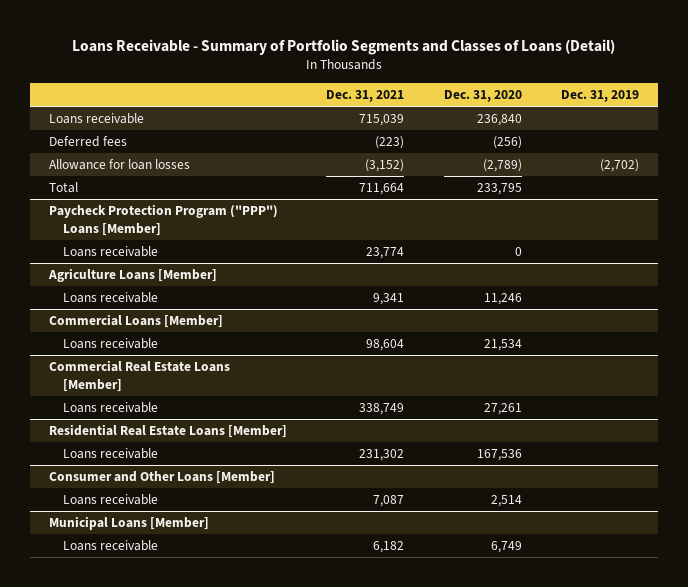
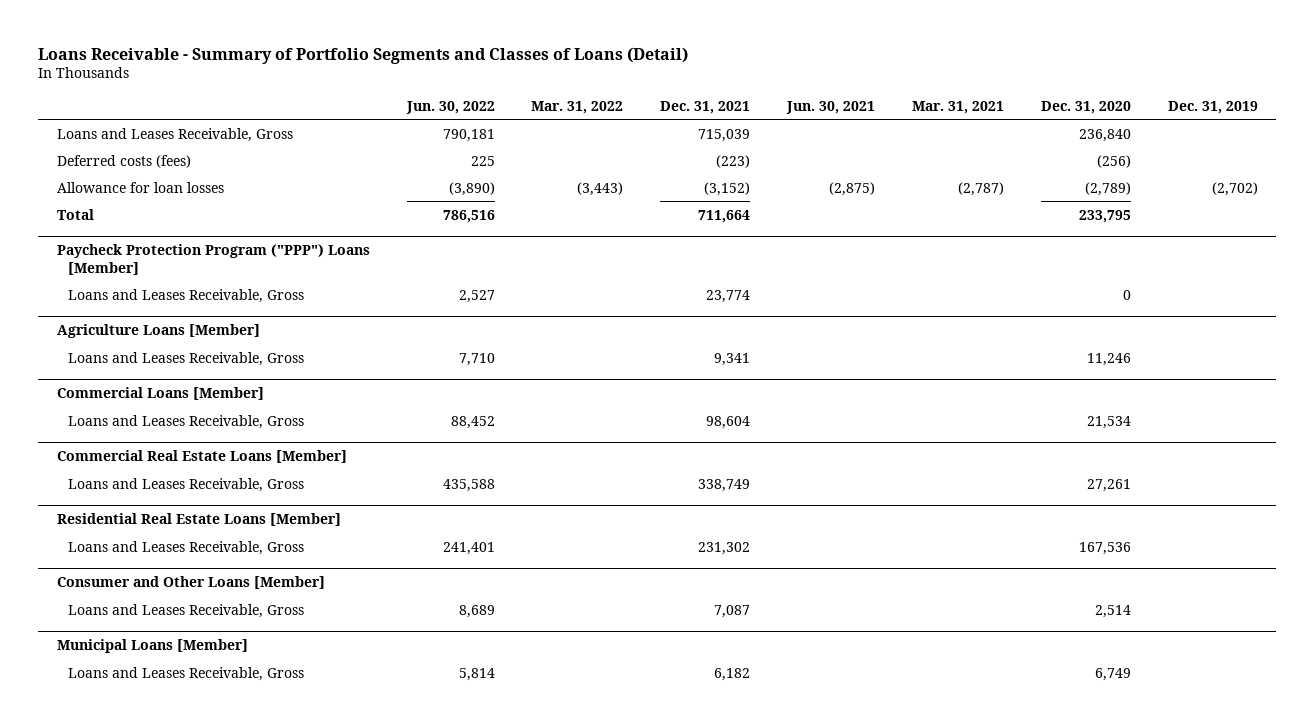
none -> [405,100,495,114] Jun. 30, 2022
none -> [531,100,624,114] Mar. 31, 2022
none -> [786,100,876,114] Jun. 30, 2021
none -> [912,100,1005,114] Mar. 31, 2021
[49,113,145,125] Loans receivable -> [56,127,293,142] Loans and Leases Receivable, Gross
[49,136,128,148] Deferred fees -> [56,154,191,168] Deferred costs (fees)
[63,246,159,258] Loans receivable -> [67,288,304,303] Loans and Leases Receivable, Gross
[63,292,159,304] Loans receivable -> [67,351,304,366] Loans and Leases Receivable, Gross
[63,338,159,350] Loans receivable -> [67,414,304,429] Loans and Leases Receivable, Gross
[63,402,159,414] Loans receivable -> [67,477,304,492] Loans and Leases Receivable, Gross
[63,448,159,460] Loans receivable -> [67,540,304,555] Loans and Leases Receivable, Gross
[63,494,159,506] Loans receivable -> [67,603,304,618] Loans and Leases Receivable, Gross
[63,540,159,552] Loans receivable -> [67,666,304,681] Loans and Leases Receivable, Gross

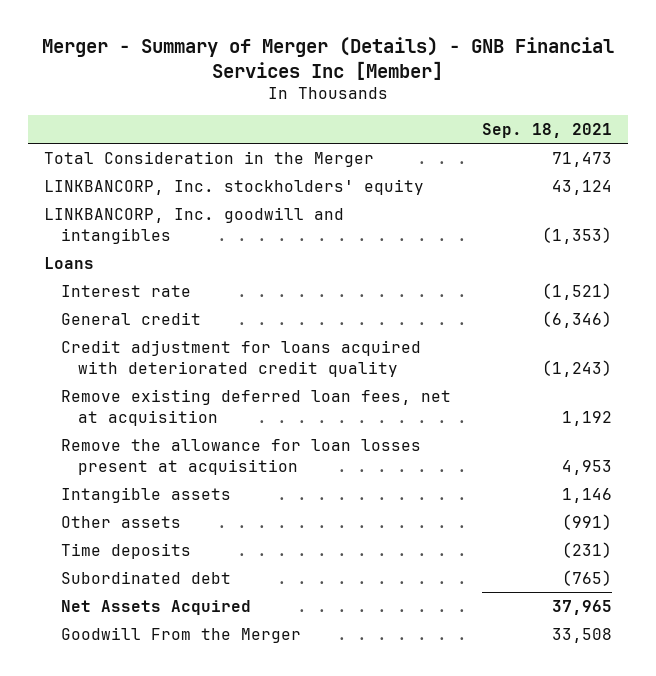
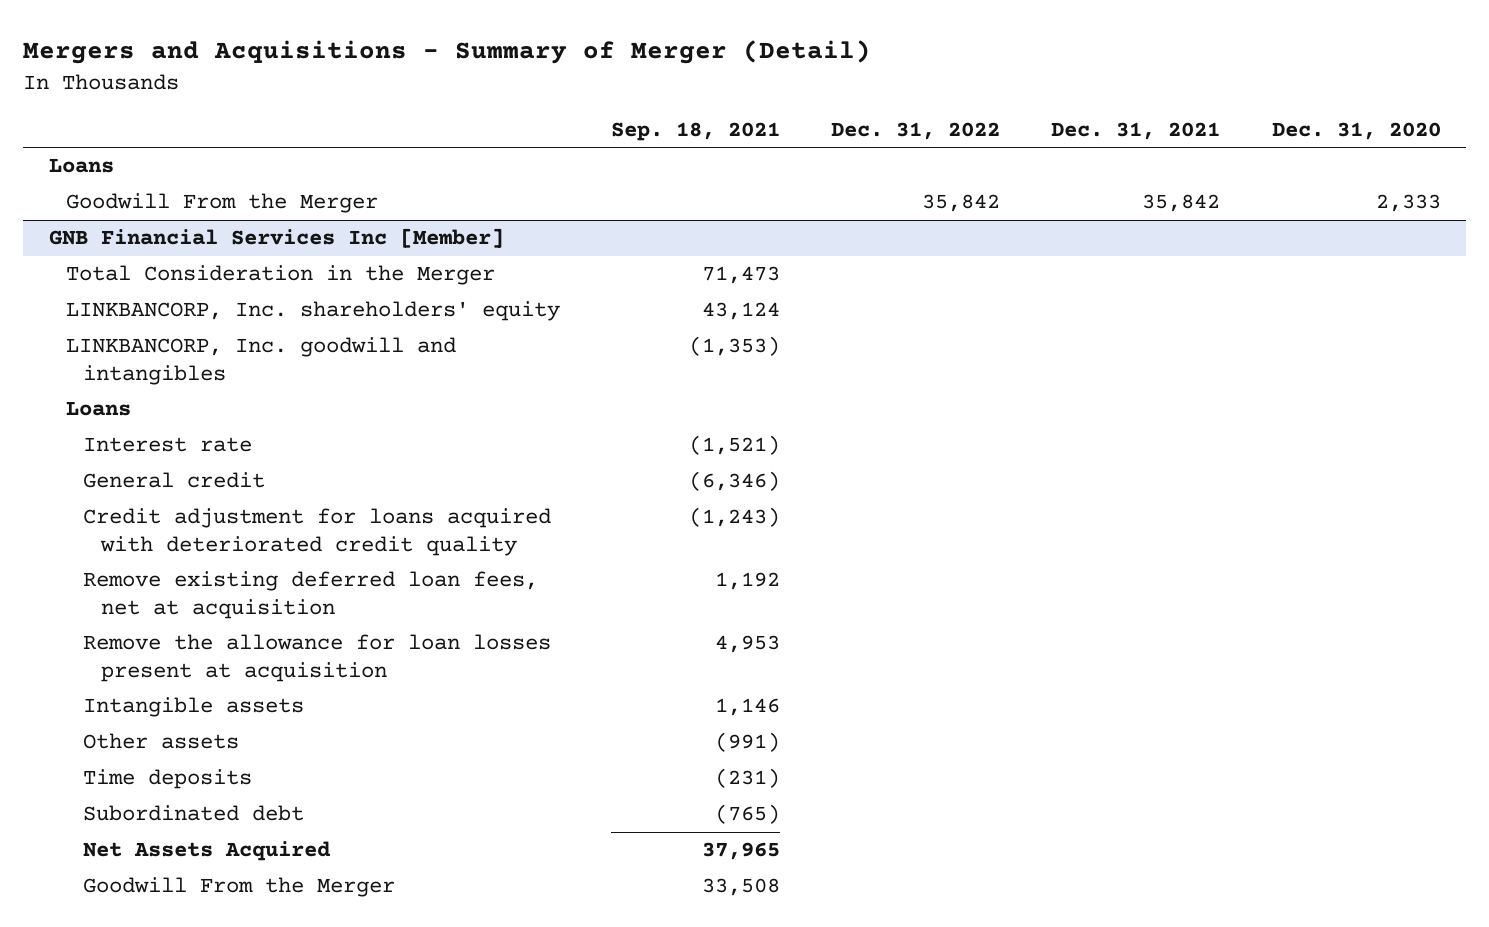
[42,36,615,80] Merger - Summary of Merger (Details) - GNB Financial Services Inc [Member] -> [23,40,872,65] Mergers and Acquisitions - Summary of Merger (Detail)
none -> [831,122,1001,141] Dec. 31, 2022
none -> [1051,122,1221,141] Dec. 31, 2021
none -> [1271,122,1441,141] Dec. 31, 2020
none -> [48,158,114,174] Loans
none -> [66,193,379,214] Goodwill From the Merger
none -> [48,228,504,249] GNB Financial Services Inc [Member]
[43,178,424,195] LINKBANCORP, Inc. stockholders' equity -> [66,301,561,322] LINKBANCORP, Inc. shareholders' equity

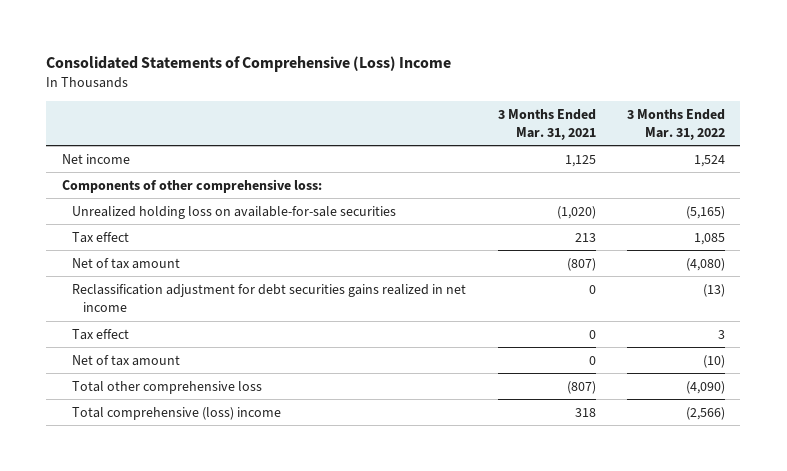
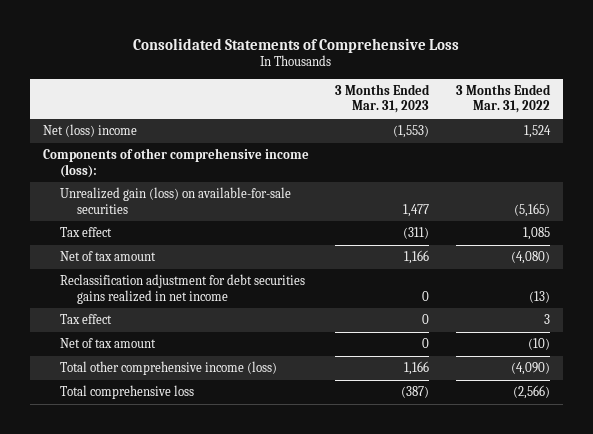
[46,55,452,72] Consolidated Statements of Comprehensive (Loss) Income -> [133,37,460,53] Consolidated Statements of Comprehensive Loss
[497,108,596,140] 3 Months Ended Mar. 31, 2021 -> none
none -> [335,83,431,114] 3 Months Ended Mar. 31, 2023
[61,153,130,164] Net income -> [43,124,138,138] Net (loss) income
[61,178,322,193] Components of other comprehensive loss: -> [43,148,310,178] Components of other comprehensive income (loss):
[72,205,397,219] Unrealized holding loss on available-for-sale securities -> [60,187,292,214] Unrealized gain (loss) on available-for-sale securities
[72,380,263,394] Total other comprehensive loss -> [60,361,278,376] Total other comprehensive income (loss)
[72,406,282,420] Total comprehensive (loss) income -> [60,385,195,400] Total comprehensive loss

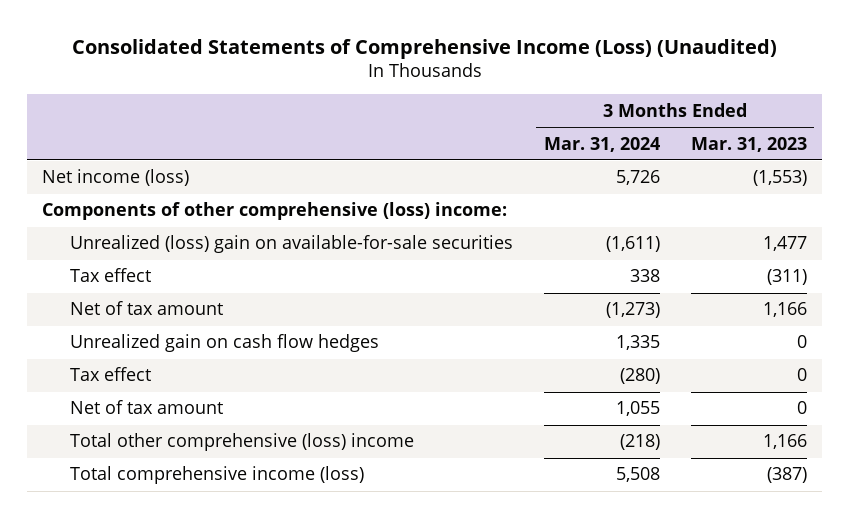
[133,37,460,53] Consolidated Statements of Comprehensive Loss -> [71,38,777,59] Consolidated Statements of Comprehensive Income (Loss) (Unaudited)
[455,83,551,114] 3 Months Ended Mar. 31, 2022 -> none
none -> [543,136,660,152] Mar. 31, 2024
[43,124,138,138] Net (loss) income -> [42,169,190,187] Net income (loss)
[43,148,310,178] Components of other comprehensive income (loss): -> [42,202,508,221] Components of other comprehensive (loss) income:
[60,187,292,214] Unrealized gain (loss) on available-for-sale securities -> [69,235,513,254] Unrealized (loss) gain on available-for-sale securities
[60,274,306,304] Reclassification adjustment for debt securities gains realized in net income -> none
none -> [69,334,379,353] Unrealized gain on cash flow hedges
[60,361,278,376] Total other comprehensive income (loss) -> [69,433,414,452] Total other comprehensive (loss) income
[60,385,195,400] Total comprehensive loss -> [69,466,364,485] Total comprehensive income (loss)

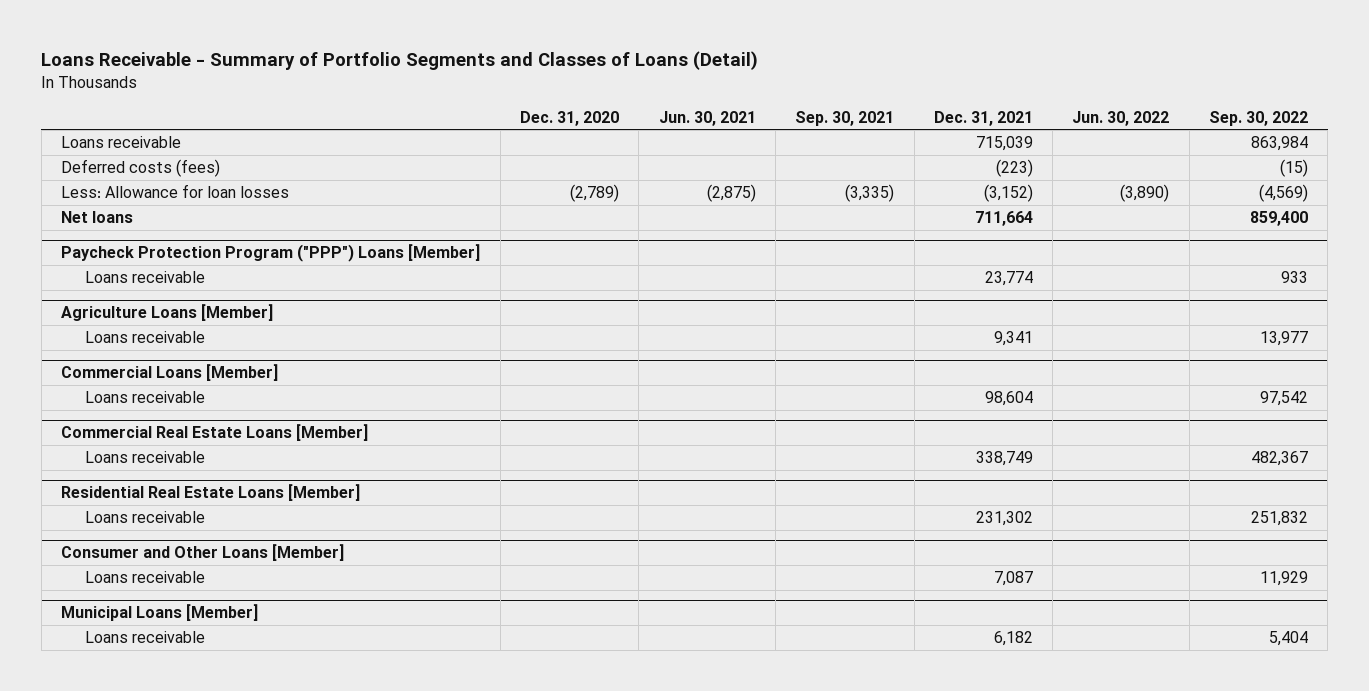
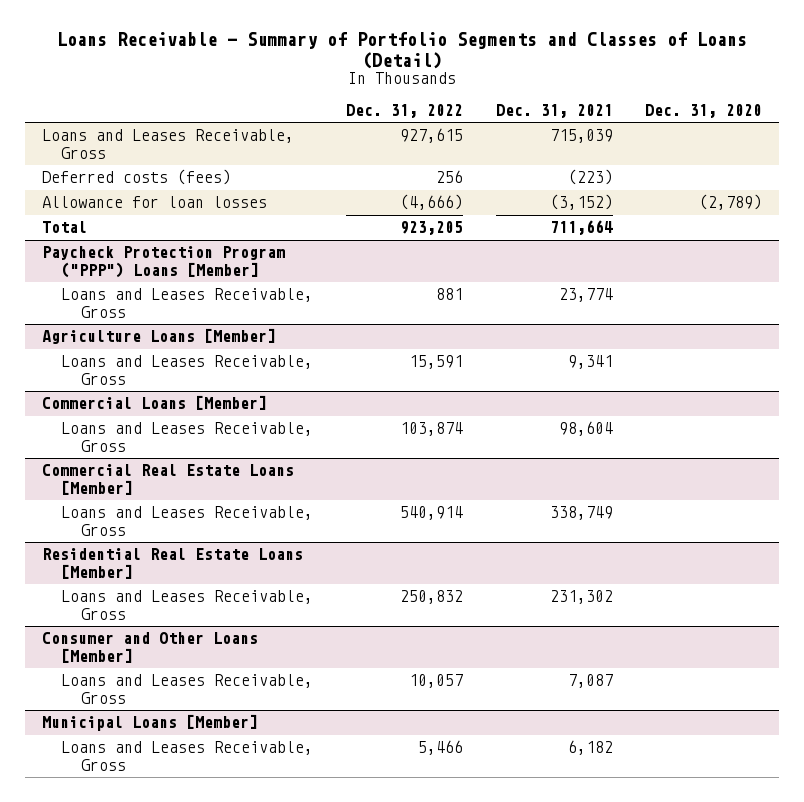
[658,110,756,126] Jun. 30, 2021 -> none
[795,110,895,126] Sep. 30, 2021 -> none
[1072,110,1170,126] Jun. 30, 2022 -> none
[1209,110,1309,126] Sep. 30, 2022 -> none
none -> [346,104,464,119] Dec. 31, 2022
[61,136,182,149] Loans receivable -> [41,129,294,159] Loans and Leases Receivable, Gross
[61,184,290,199] Less: Allowance for loan losses -> [41,196,267,209] Allowance for loan losses
[61,211,134,224] Net loans -> [41,221,87,234] Total
[85,271,206,284] Loans receivable -> [61,288,314,318] Loans and Leases Receivable, Gross
[85,331,206,344] Loans receivable -> [61,355,314,385] Loans and Leases Receivable, Gross
[85,391,206,404] Loans receivable -> [61,422,314,452] Loans and Leases Receivable, Gross
[85,451,206,464] Loans receivable -> [61,506,314,536] Loans and Leases Receivable, Gross
[85,511,206,524] Loans receivable -> [61,590,314,620] Loans and Leases Receivable, Gross
[85,571,206,584] Loans receivable -> [61,674,314,704] Loans and Leases Receivable, Gross
[85,631,206,644] Loans receivable -> [61,741,314,771] Loans and Leases Receivable, Gross

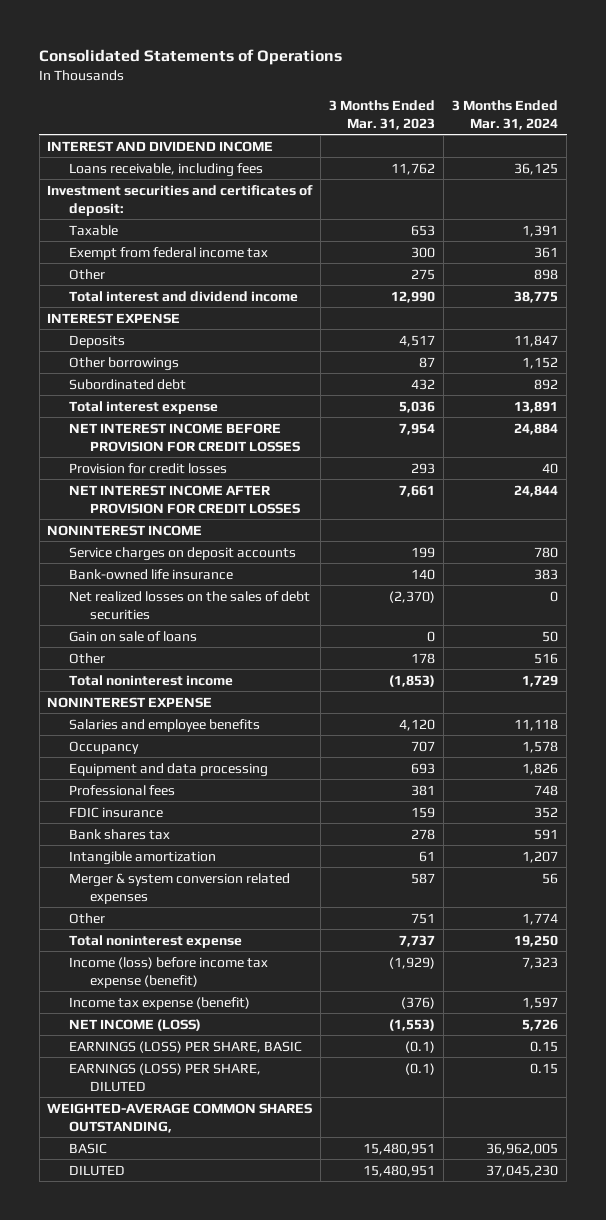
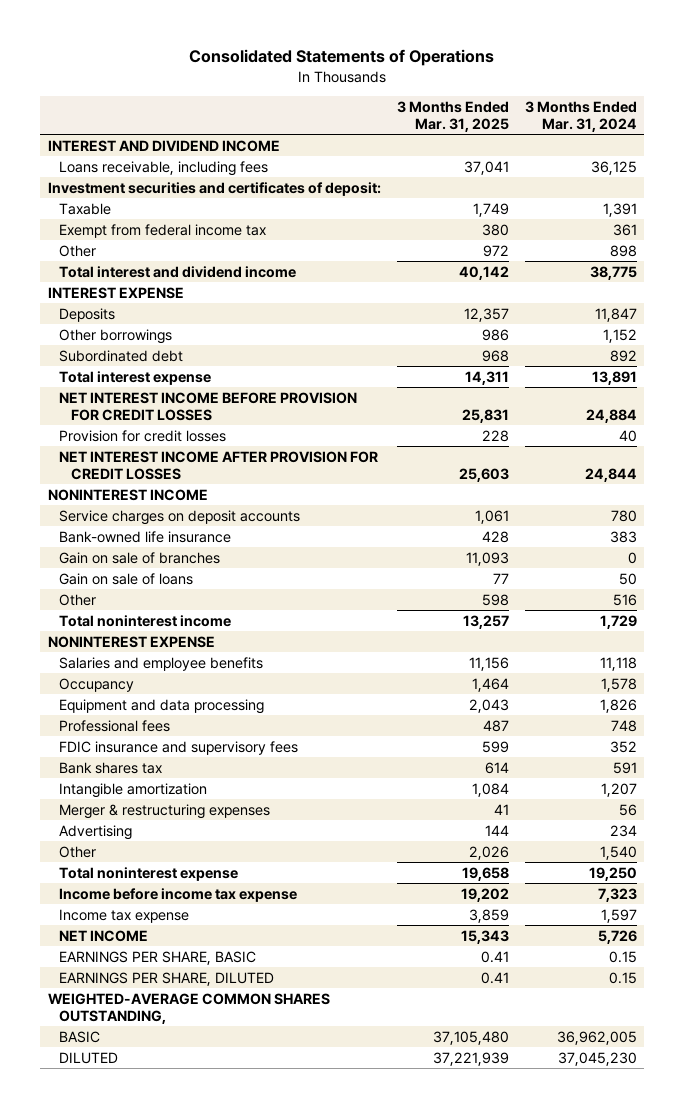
[329,99,436,130] 3 Months Ended Mar. 31, 2023 -> none
none -> [396,100,509,132] 3 Months Ended Mar. 31, 2025
[68,590,310,620] Net realized losses on the sales of debt securities -> none
none -> [59,551,221,564] Gain on sale of branches
[68,806,163,818] FDIC insurance -> [59,740,299,755] FDIC insurance and supervisory fees
[68,872,290,904] Merger & system conversion related expenses -> [59,803,271,819] Merger & restructuring expenses
none -> [59,824,133,840] Advertising
[522,912,559,925] 1,774 -> [599,845,637,860] 1,540
[68,956,268,988] Income (loss) before income tax expense (benefit) -> [59,887,298,902] Income before income tax expense
[68,996,250,1010] Income tax expense (benefit) -> [59,908,190,923] Income tax expense
[68,1018,201,1031] NET INCOME (LOSS) -> [59,929,149,942] NET INCOME
[68,1040,302,1053] EARNINGS (LOSS) PER SHARE, BASIC -> [59,950,257,965] EARNINGS PER SHARE, BASIC
[68,1062,261,1092] EARNINGS (LOSS) PER SHARE, DILUTED -> [59,971,275,986] EARNINGS PER SHARE, DILUTED

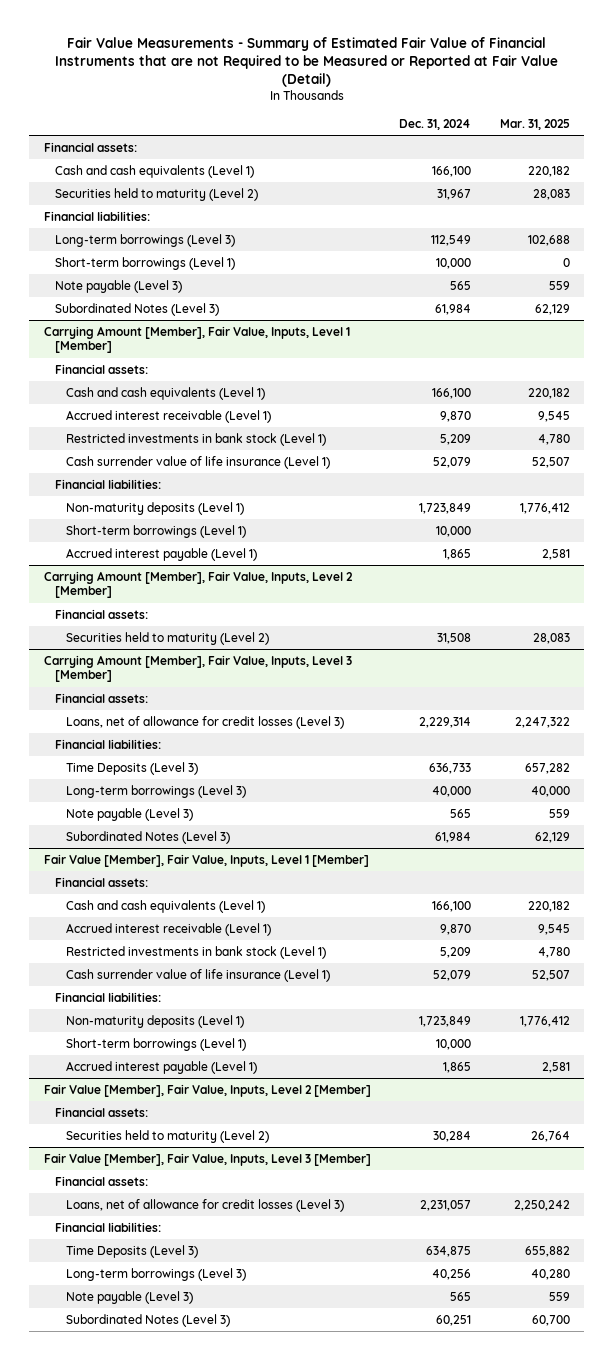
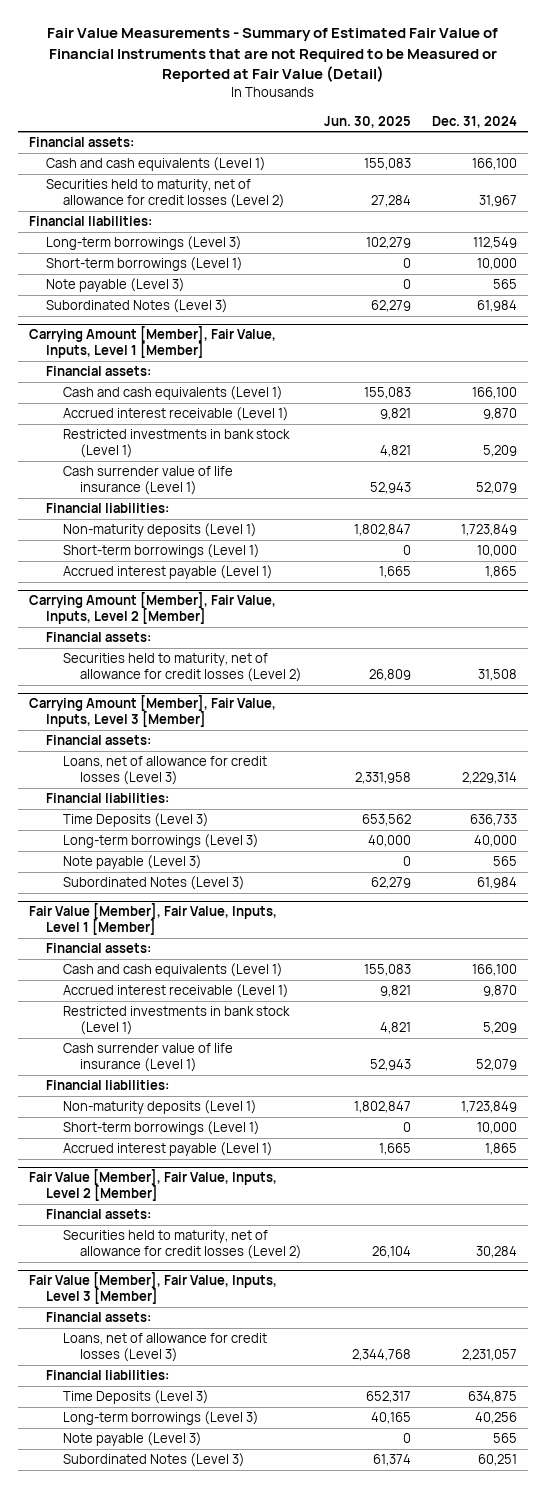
[499,118,570,130] Mar. 31, 2025 -> none
none -> [323,115,411,128] Jun. 30, 2025
[54,187,258,201] Securities held to maturity (Level 2) -> [45,179,285,209] Securities held to maturity, net of allowance for credit losses (Level 2)
[65,631,269,645] Securities held to maturity (Level 2) -> [62,653,302,683] Securities held to maturity, net of allowance for credit losses (Level 2)
[65,1129,269,1143] Securities held to maturity (Level 2) -> [62,1230,302,1260] Securities held to maturity, net of allowance for credit losses (Level 2)

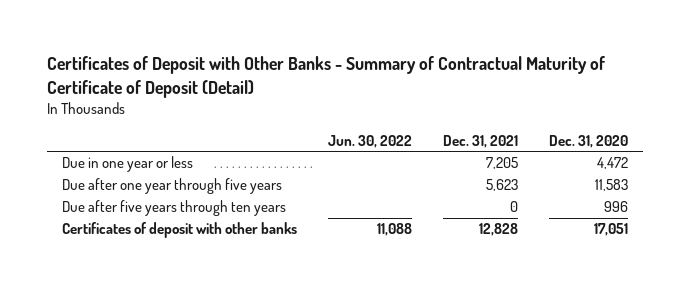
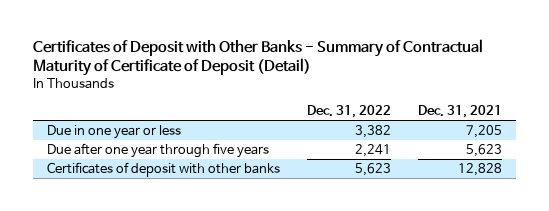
[328,135,413,149] Jun. 30, 2022 -> none
[548,135,628,149] Dec. 31, 2020 -> none
none -> [306,104,391,118] Dec. 31, 2022
[62,200,287,217] Due after five years through ten years -> none

